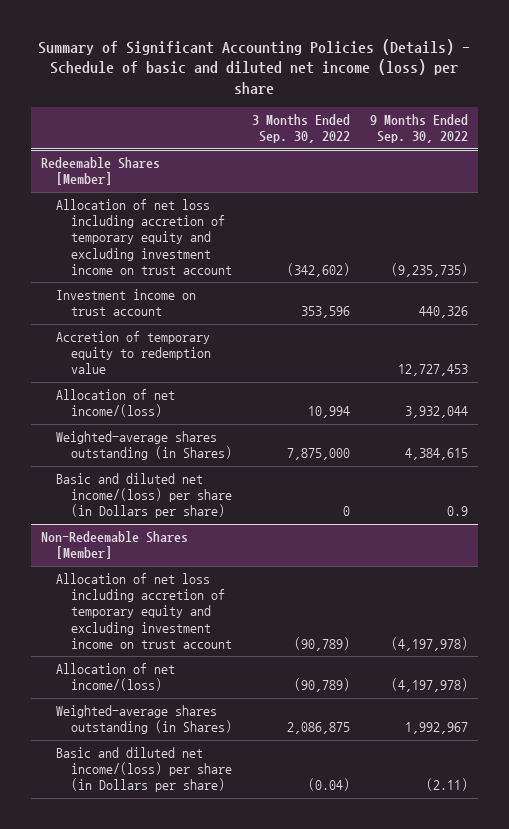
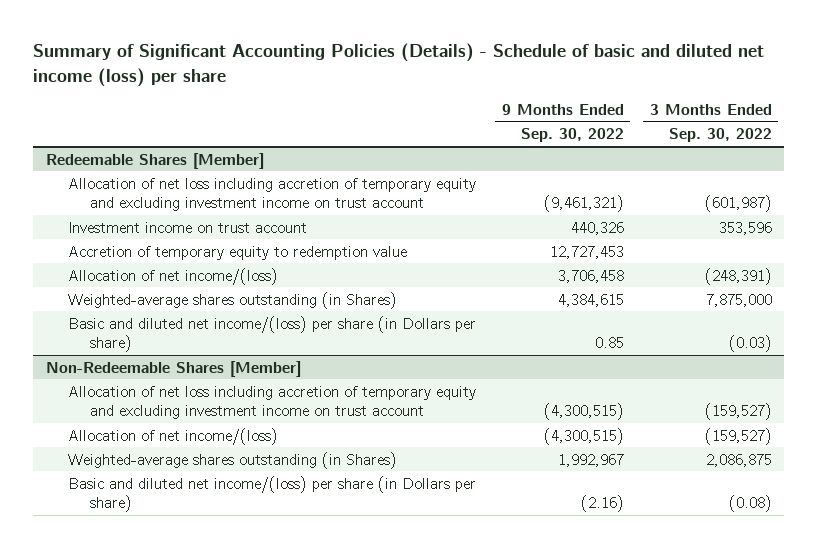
[287,262,351,277] (342,602) -> [704,194,772,212] (601,987)
[391,262,469,277] (9,235,735) -> [543,194,624,212] (9,461,321)
[308,406,351,419] 10,994 -> [704,267,772,285] (248,391)
[405,406,469,419] 3,932,044 -> [557,269,624,283] 3,706,458
[343,506,351,517] 0 -> [728,334,772,352] (0.03)
[447,506,469,517] 0.9 -> [594,336,624,348] 0.85
[294,636,351,651] (90,789) -> [704,402,772,420] (159,527)
[391,636,469,651] (4,197,978) -> [543,402,624,420] (4,300,515)
[294,678,351,693] (90,789) -> [704,427,772,445] (159,527)
[391,678,469,693] (4,197,978) -> [543,427,624,445] (4,300,515)
[308,778,351,792] (0.04) -> [728,494,772,512] (0.08)
[426,778,469,792] (2.11) -> [580,494,624,512] (2.16)

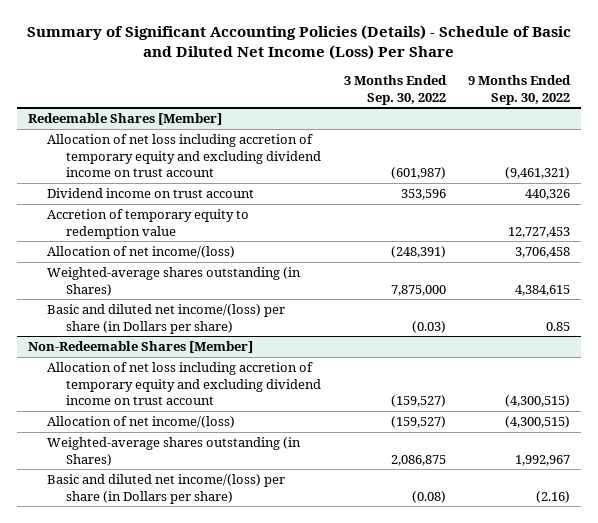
[33,43,765,87] Summary of Significant Accounting Policies (Details) - Schedule of basic and diluted net income (loss) per share -> [26,24,571,60] Summary of Significant Accounting Policies (Details) - Schedule of Basic and Diluted Net Income (Loss) Per Share
[68,177,477,211] Allocation of net loss including accretion of temporary equity and excluding investment income on trust account -> [47,134,322,178] Allocation of net loss including accretion of temporary equity and excluding dividend income on trust account
[68,221,308,233] Investment income on trust account -> [47,188,255,199] Dividend income on trust account
[68,385,477,419] Allocation of net loss including accretion of temporary equity and excluding investment income on trust account -> [47,362,322,406] Allocation of net loss including accretion of temporary equity and excluding dividend income on trust account

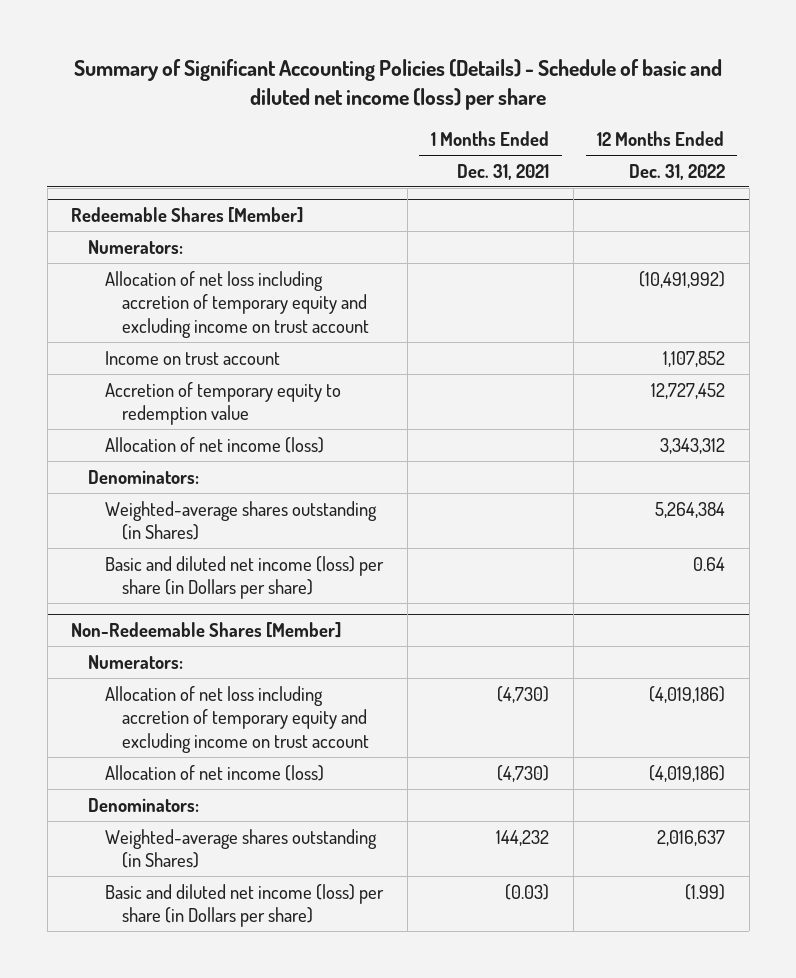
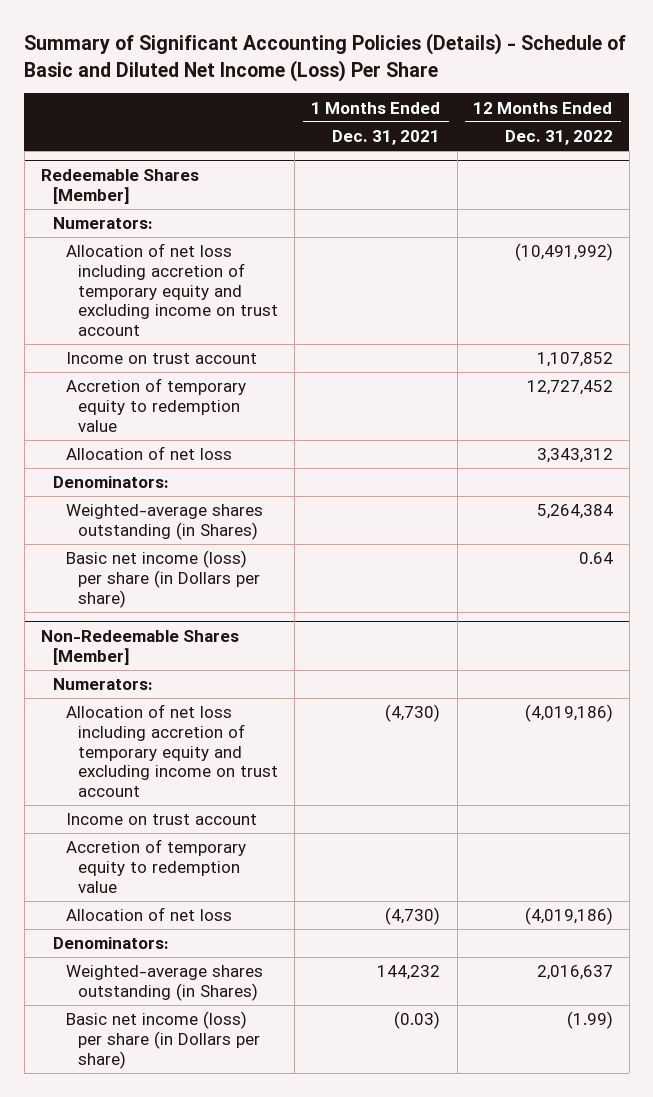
[74,59,723,110] Summary of Significant Accounting Policies (Details) - Schedule of basic and diluted net income (loss) per share -> [24,33,627,82] Summary of Significant Accounting Policies (Details) - Schedule of Basic and Diluted Net Income (Loss) Per Share
[105,436,325,453] Allocation of net income (loss) -> [65,446,232,461] Allocation of net loss
[105,555,385,600] Basic and diluted net income (loss) per share (in Dollars per share) -> [65,550,261,608] Basic net income (loss) per share (in Dollars per share)
none -> [65,813,257,826] Income on trust account
none -> [65,839,246,893] Accretion of temporary equity to redemption value
[105,764,325,781] Allocation of net income (loss) -> [65,907,232,922] Allocation of net loss
[105,883,385,928] Basic and diluted net income (loss) per share (in Dollars per share) -> [65,1011,261,1069] Basic net income (loss) per share (in Dollars per share)

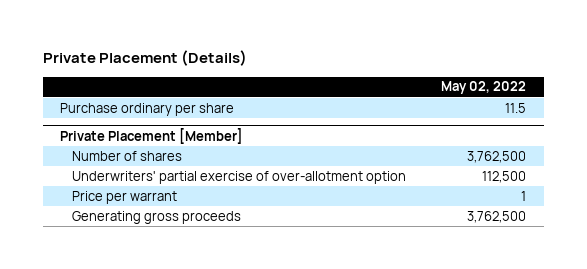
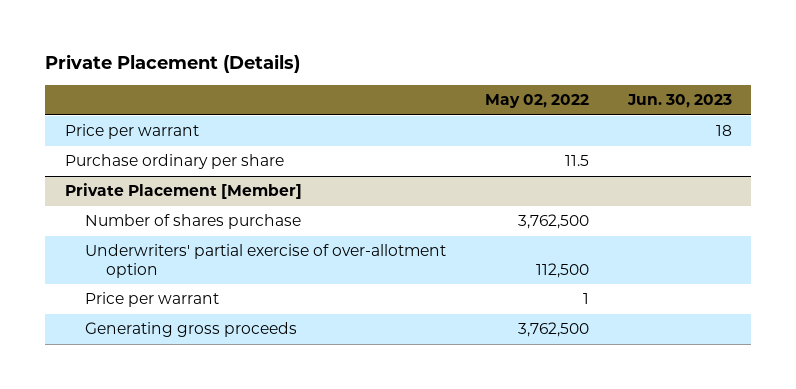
none -> [626,94,732,109] Jun. 30, 2023
none -> [64,124,199,140] Price per warrant
[72,150,183,161] Number of shares -> [85,214,302,230] Number of shares purchase

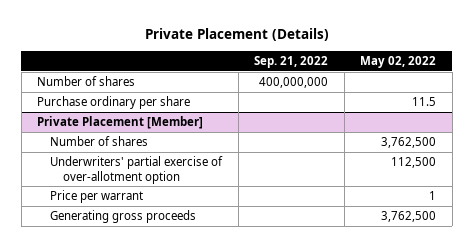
[626,94,732,109] Jun. 30, 2023 -> none
none -> [254,55,329,68] Sep. 21, 2022
[64,124,199,140] Price per warrant -> none
none -> [37,76,136,87] Number of shares
[85,214,302,230] Number of shares purchase -> [50,136,149,147] Number of shares

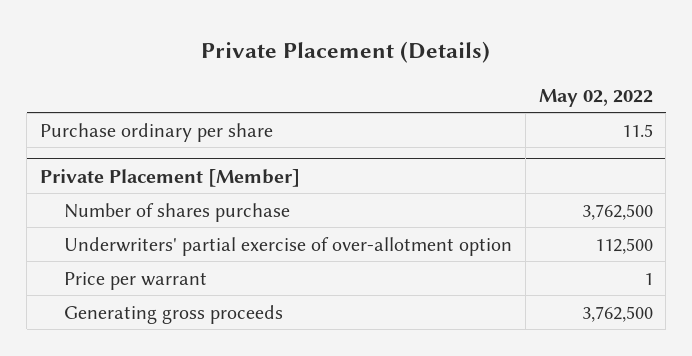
[254,55,329,68] Sep. 21, 2022 -> none
[37,76,136,87] Number of shares -> none
[50,136,149,147] Number of shares -> [64,202,291,222] Number of shares purchase

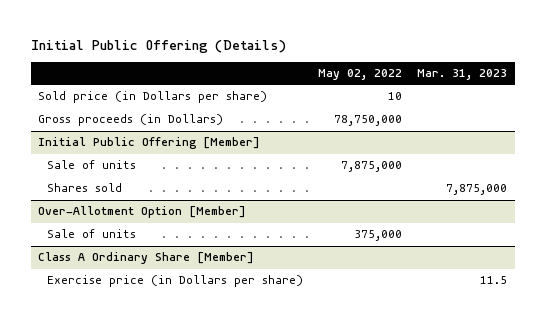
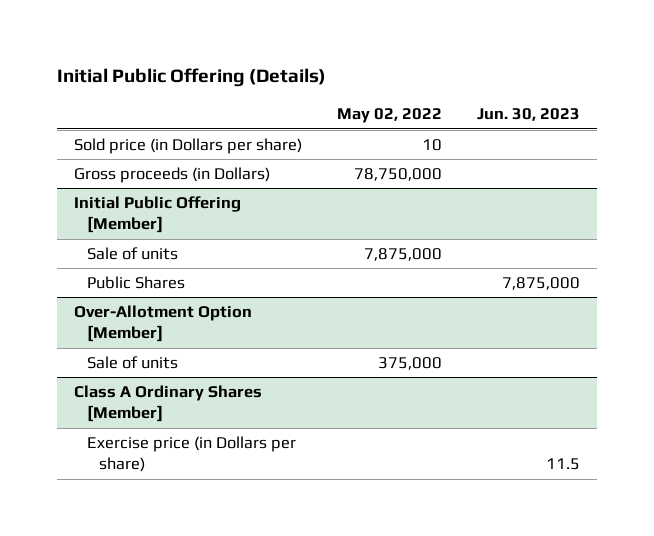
[416,69,507,81] Mar. 31, 2023 -> none
none -> [476,108,580,122] Jun. 30, 2023
[46,183,122,193] Shares sold -> none
none -> [86,276,185,290] Public Shares
[38,252,255,265] Class A Ordinary Share [Member] -> [73,385,262,423] Class A Ordinary Shares [Member]

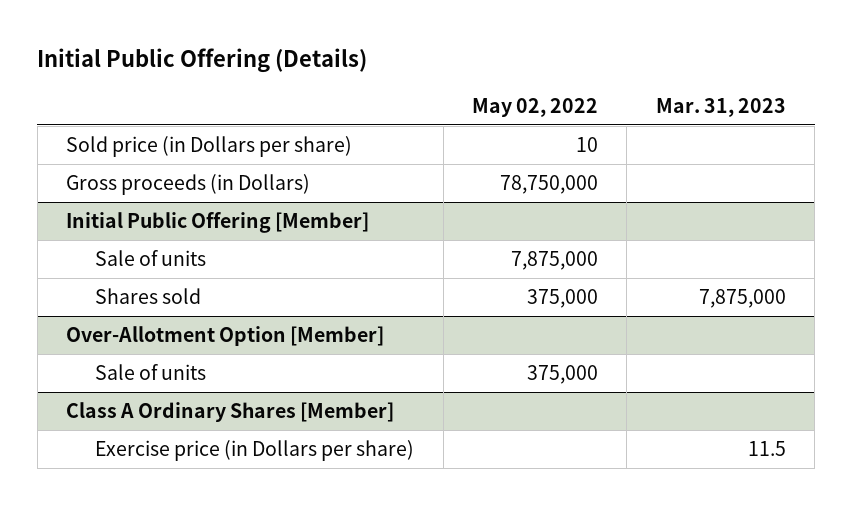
[476,108,580,122] Jun. 30, 2023 -> none
none -> [655,97,786,117] Mar. 31, 2023
[86,276,185,290] Public Shares -> none
none -> [95,288,202,305] Shares sold

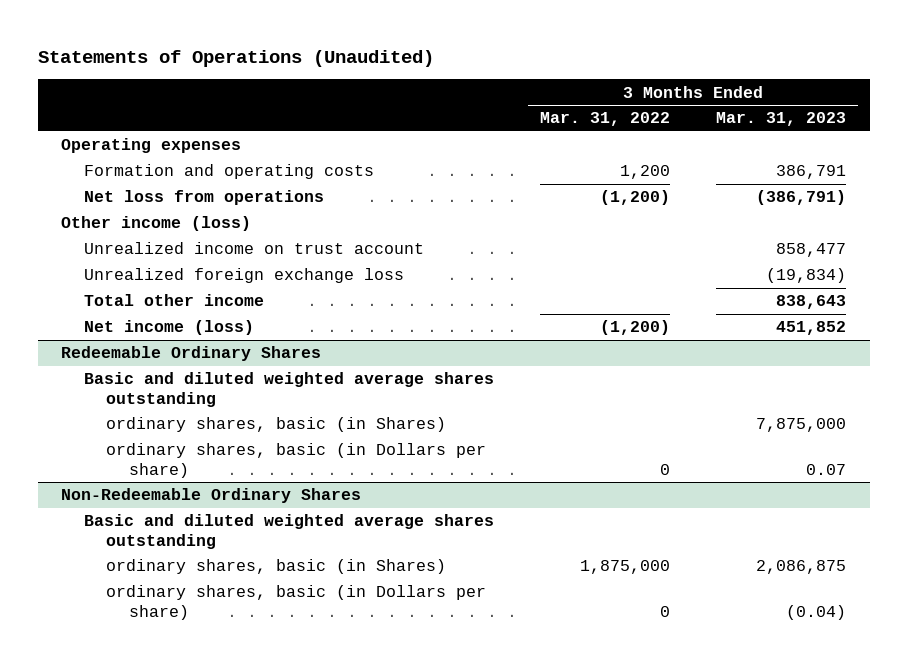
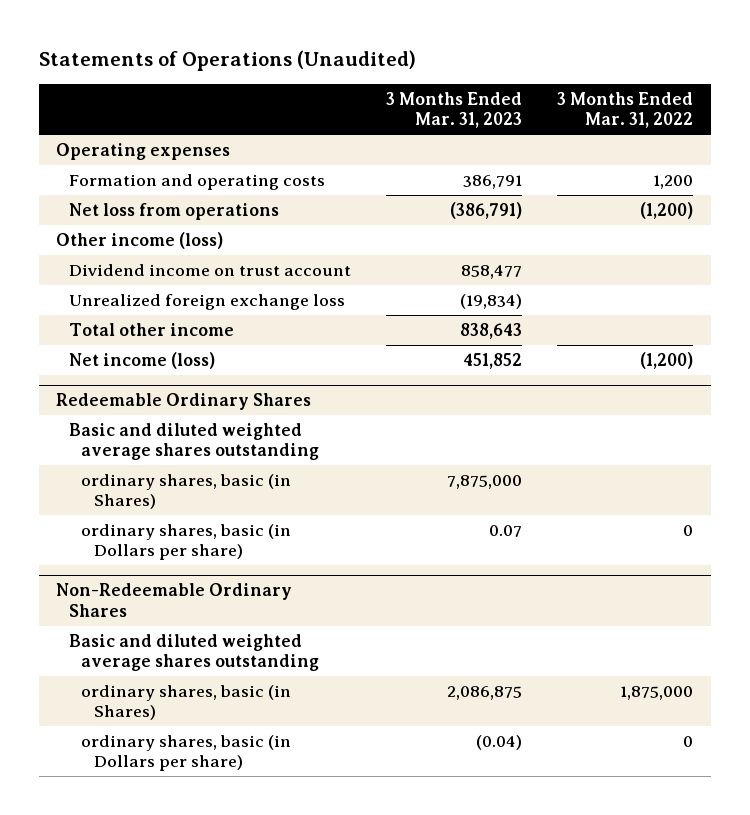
[83,242,424,255] Unrealized income on trust account -> [68,264,351,277] Dividend income on trust account

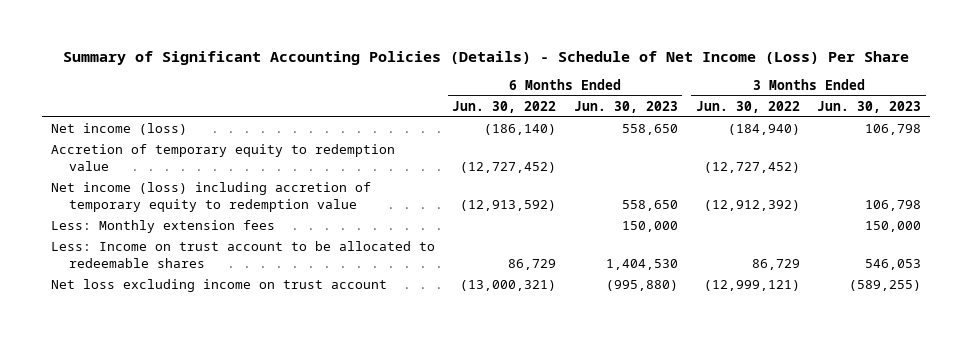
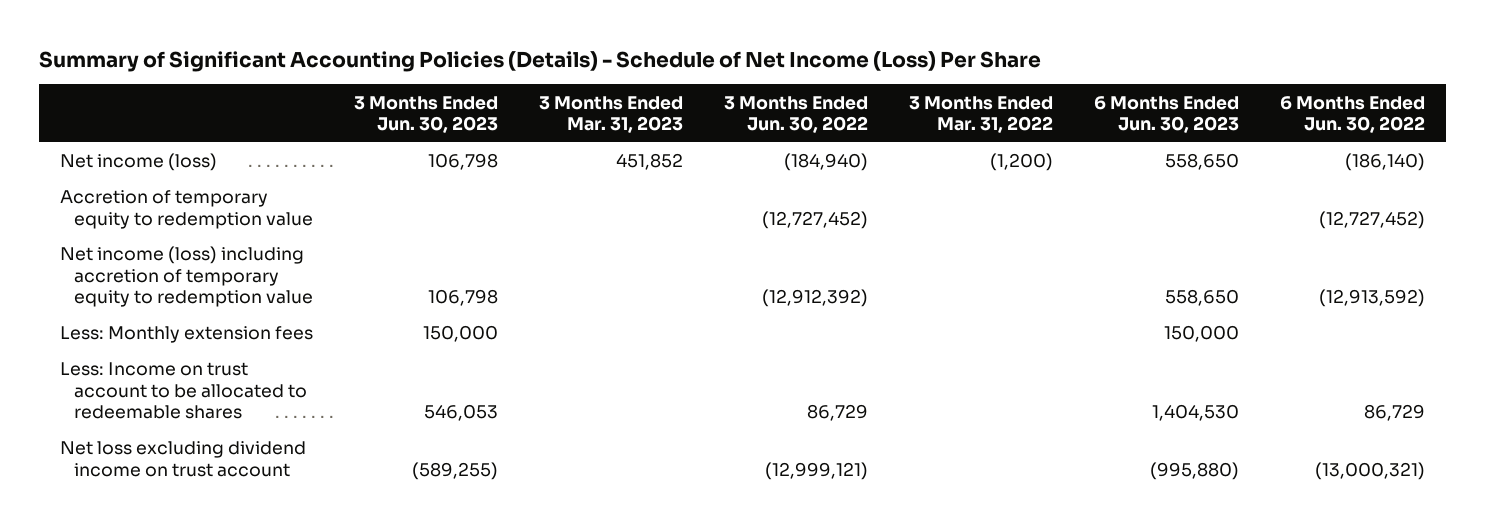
none -> [539,95,684,134] 3 Months Ended Mar. 31, 2023
none -> [909,95,1054,134] 3 Months Ended Mar. 31, 2022
[50,279,387,293] Net loss excluding income on trust account -> [59,441,306,477] Net loss excluding dividend income on trust account

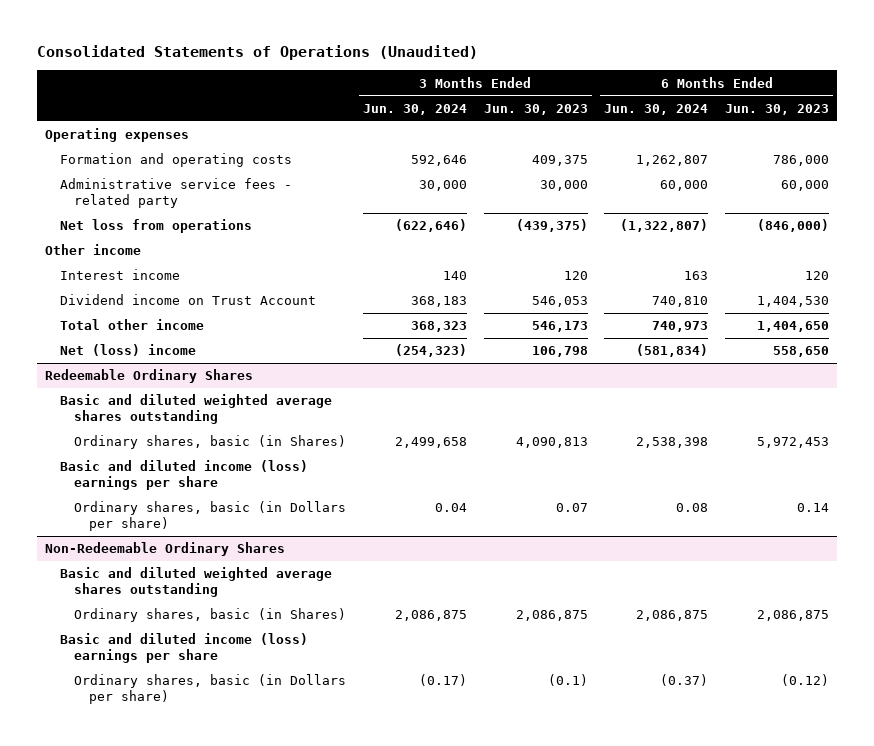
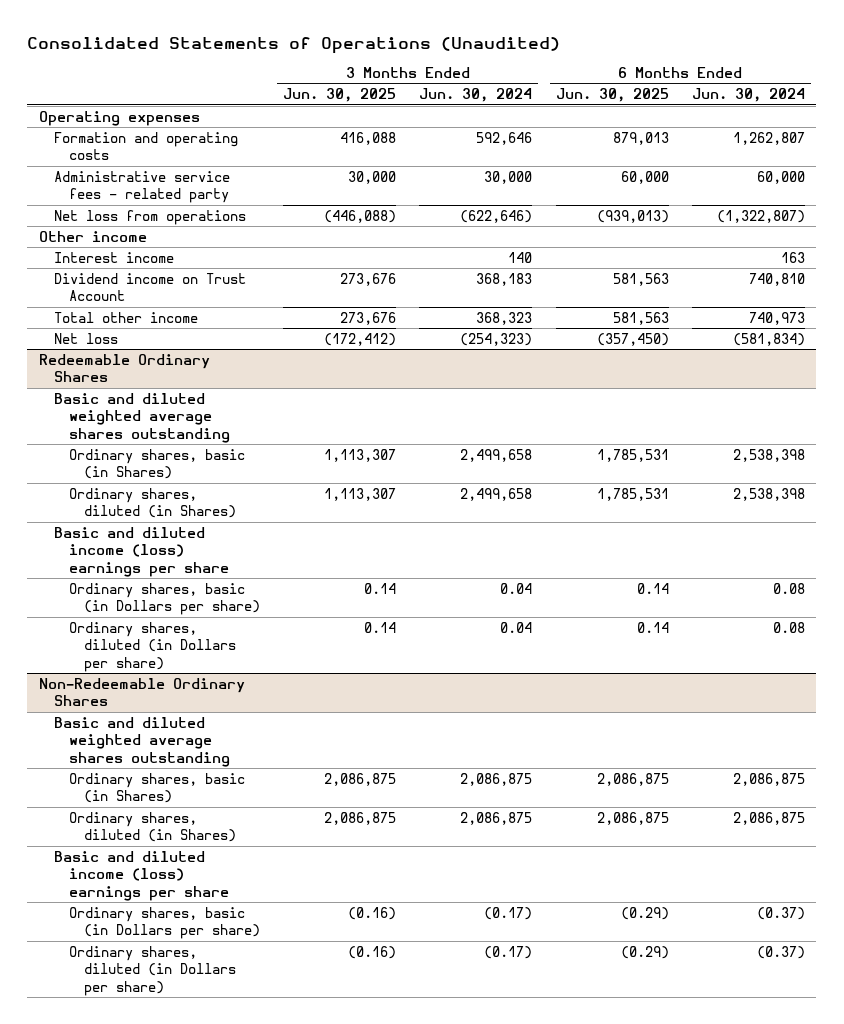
[483,103,588,115] Jun. 30, 2023 -> none
[725,103,830,115] Jun. 30, 2023 -> none
none -> [283,88,397,103] Jun. 30, 2025
none -> [555,88,669,103] Jun. 30, 2025
[59,344,196,357] Net (loss) income -> [53,332,118,344] Net loss
none -> [68,487,236,519] Ordinary shares, diluted (in Shares)
none -> [68,621,236,672] Ordinary shares, diluted (in Dollars per share)
none -> [68,811,236,843] Ordinary shares, diluted (in Shares)
none -> [68,945,236,996] Ordinary shares, diluted (in Dollars per share)

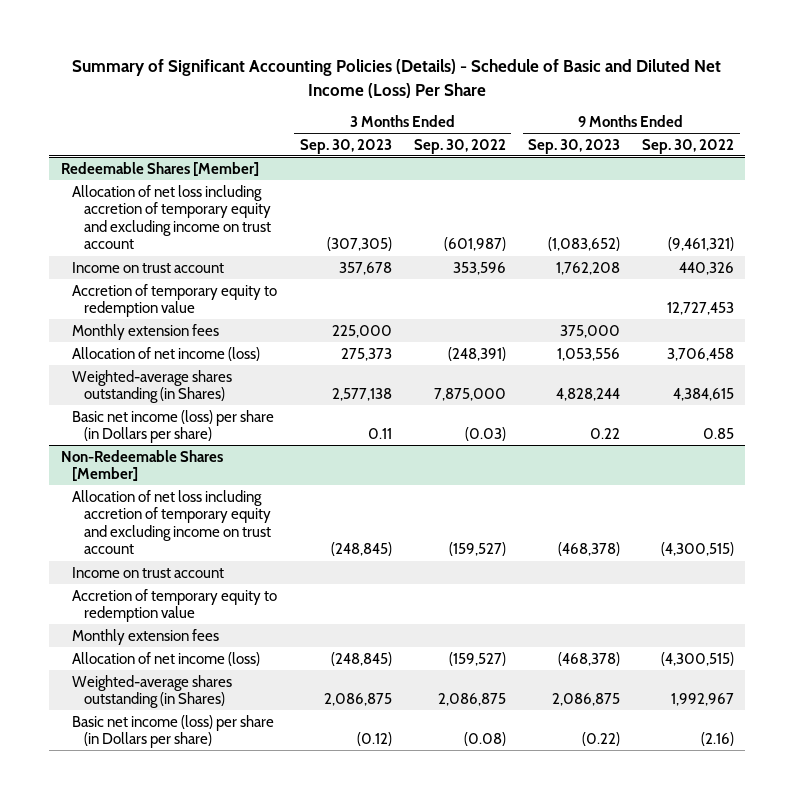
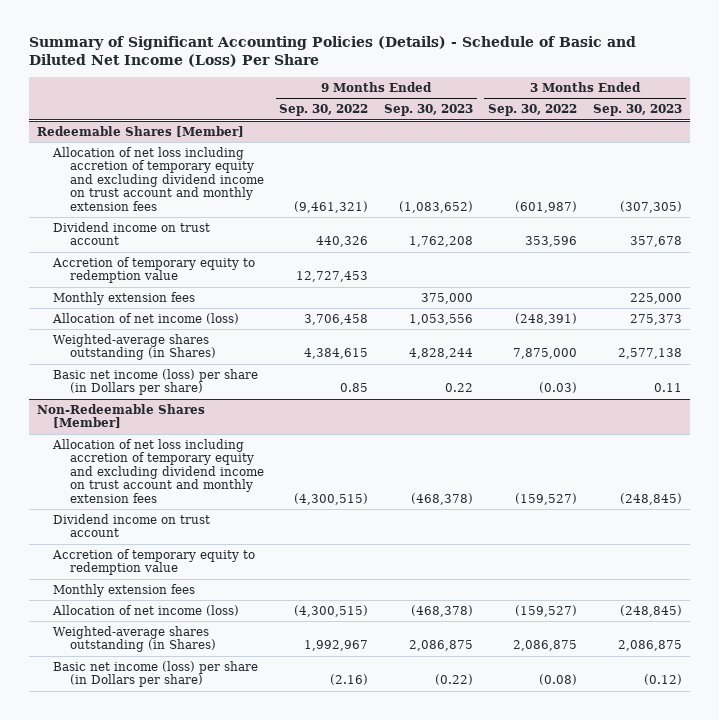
[72,184,272,250] Allocation of net loss including accretion of temporary equity and excluding income on trust account -> [52,146,264,211] Allocation of net loss including accretion of temporary equity and excluding dividend income on trust account and monthly extension fees
[72,261,225,273] Income on trust account -> [53,221,211,246] Dividend income on trust account
[72,489,272,555] Allocation of net loss including accretion of temporary equity and excluding income on trust account -> [52,438,264,503] Allocation of net loss including accretion of temporary equity and excluding dividend income on trust account and monthly extension fees
[72,566,225,578] Income on trust account -> [53,513,211,538] Dividend income on trust account

